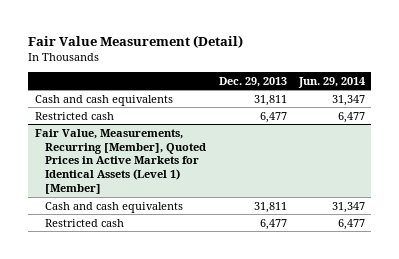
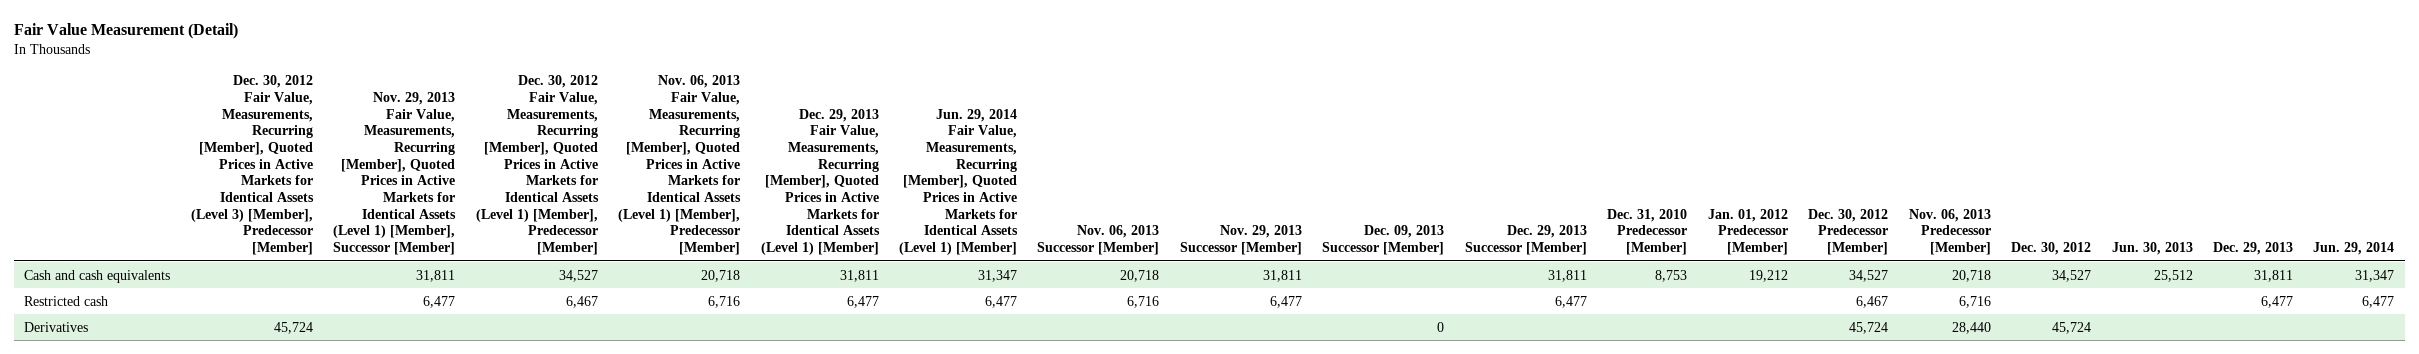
none -> [190,75,314,255] Dec. 30, 2012 Fair Value, Measurements, Recurring [Member], Quoted Prices in Active Markets for Identical Assets (Level 3) [Member], Predecessor [Member]
none -> [333,92,457,255] Nov. 29, 2013 Fair Value, Measurements, Recurring [Member], Quoted Prices in Active Markets for Identical Assets (Level 1) [Member], Successor [Member]
none -> [475,75,599,255] Dec. 30, 2012 Fair Value, Measurements, Recurring [Member], Quoted Prices in Active Markets for Identical Assets (Level 1) [Member], Predecessor [Member]
none -> [618,75,742,255] Nov. 06, 2013 Fair Value, Measurements, Recurring [Member], Quoted Prices in Active Markets for Identical Assets (Level 1) [Member], Predecessor [Member]
none -> [760,108,880,255] Dec. 29, 2013 Fair Value, Measurements, Recurring [Member], Quoted Prices in Active Markets for Identical Assets (Level 1) [Member]
none -> [899,108,1019,255] Jun. 29, 2014 Fair Value, Measurements, Recurring [Member], Quoted Prices in Active Markets for Identical Assets (Level 1) [Member]
none -> [1037,225,1160,255] Nov. 06, 2013 Successor [Member]
none -> [1179,225,1302,255] Nov. 29, 2013 Successor [Member]
none -> [1322,225,1445,255] Dec. 09, 2013 Successor [Member]
none -> [1464,225,1587,255] Dec. 29, 2013 Successor [Member]
none -> [1607,208,1688,255] Dec. 31, 2010 Predecessor [Member]
none -> [1707,208,1788,255] Jan. 01, 2012 Predecessor [Member]
none -> [1808,208,1889,255] Dec. 30, 2012 Predecessor [Member]
none -> [1908,208,1991,255] Nov. 06, 2013 Predecessor [Member]
none -> [2011,241,2092,255] Dec. 30, 2012
none -> [2111,241,2193,255] Jun. 30, 2013
[34,128,207,195] Fair Value, Measurements, Recurring [Member], Quoted Prices in Active Markets for Identical Assets (Level 1) [Member] -> none
[45,201,184,213] Cash and cash equivalents -> none
[45,218,125,227] Restricted cash -> none
none -> [24,321,89,332] Derivatives

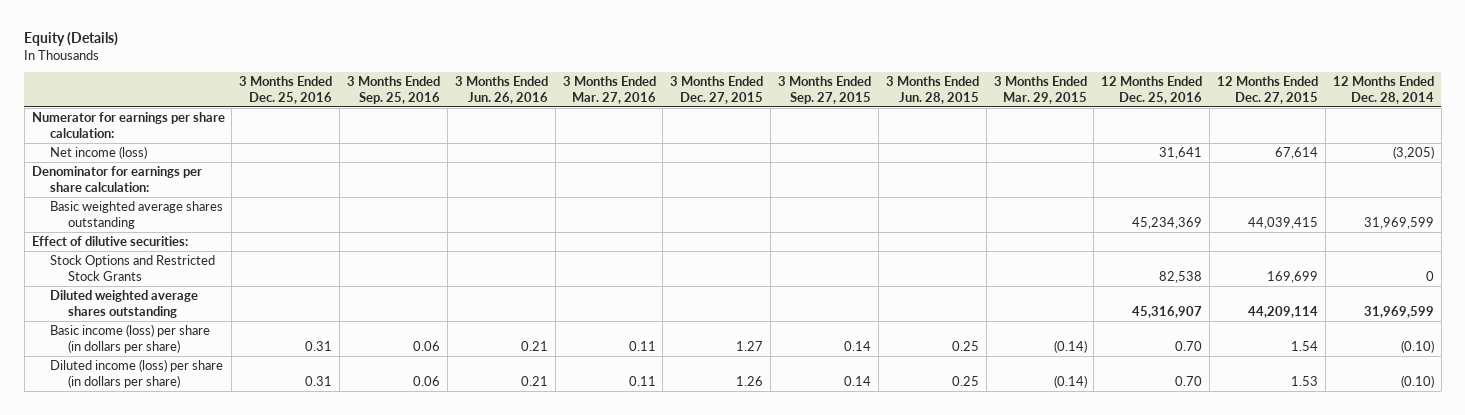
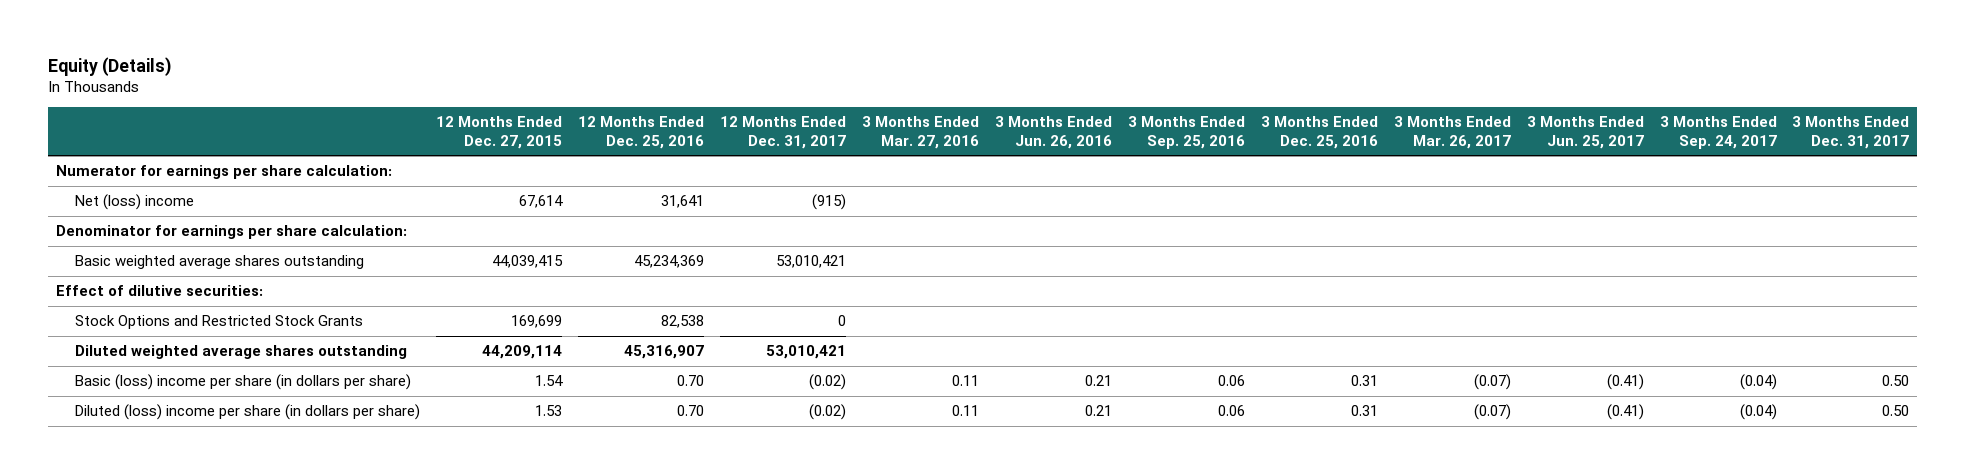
[670,76,764,104] 3 Months Ended Dec. 27, 2015 -> none
[778,76,872,104] 3 Months Ended Sep. 27, 2015 -> none
[885,76,979,104] 3 Months Ended Jun. 28, 2015 -> none
[993,76,1087,104] 3 Months Ended Mar. 29, 2015 -> none
[1332,76,1434,104] 12 Months Ended Dec. 28, 2014 -> none
none -> [720,116,847,149] 12 Months Ended Dec. 31, 2017
none -> [1393,116,1511,149] 3 Months Ended Mar. 26, 2017
none -> [1526,116,1644,149] 3 Months Ended Jun. 25, 2017
none -> [1659,116,1777,149] 3 Months Ended Sep. 24, 2017
none -> [1792,116,1910,149] 3 Months Ended Dec. 31, 2017
[49,145,147,159] Net income (loss) -> [75,194,195,211] Net (loss) income
[49,323,210,353] Basic income (loss) per share (in dollars per share) -> [75,374,412,391] Basic (loss) income per share (in dollars per share)
[49,358,223,388] Diluted income (loss) per share (in dollars per share) -> [75,404,421,421] Diluted (loss) income per share (in dollars per share)

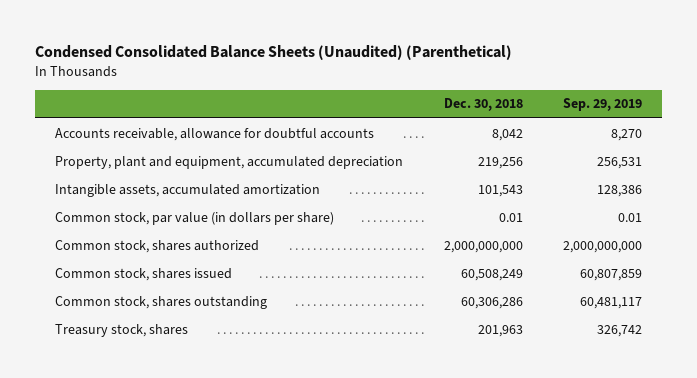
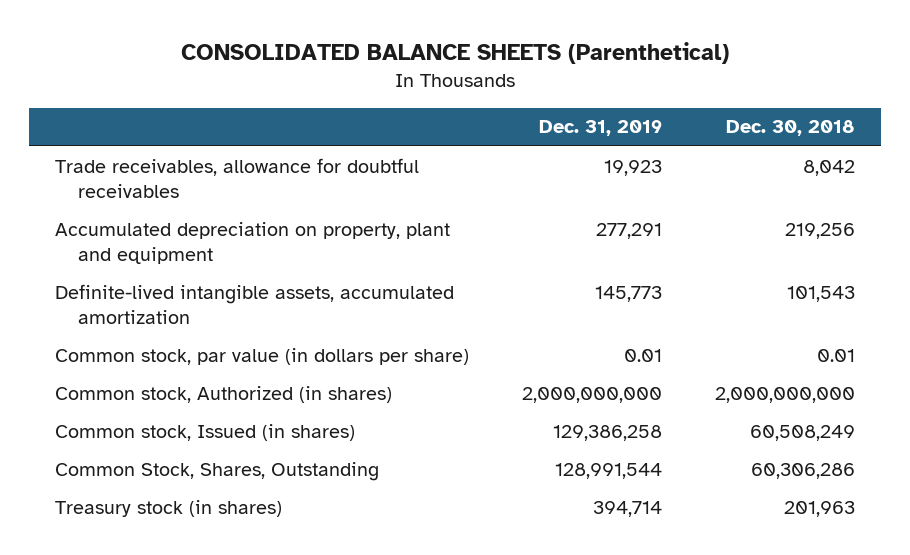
[35,45,513,61] Condensed Consolidated Balance Sheets (Unaudited) (Parenthetical) -> [180,42,729,65] CONSOLIDATED BALANCE SHEETS (Parenthetical)
[562,98,642,112] Sep. 29, 2019 -> none
none -> [538,120,662,137] Dec. 31, 2019
[55,127,375,141] Accounts receivable, allowance for doubtful accounts -> [55,157,420,198] Trade receivables, allowance for doubtful receivables
[55,155,404,169] Property, plant and equipment, accumulated depreciation -> [55,221,451,264] Accumulated depreciation on property, plant and equipment
[55,183,321,197] Intangible assets, accumulated amortization -> [55,283,455,324] Definite-lived intangible assets, accumulated amortization
[55,239,260,253] Common stock, shares authorized -> [55,385,393,403] Common stock, Authorized (in shares)
[55,267,233,281] Common stock, shares issued -> [55,423,356,441] Common stock, Issued (in shares)
[55,295,268,309] Common stock, shares outstanding -> [55,461,380,481] Common Stock, Shares, Outstanding
[55,323,189,337] Treasury stock, shares -> [55,499,283,517] Treasury stock (in shares)

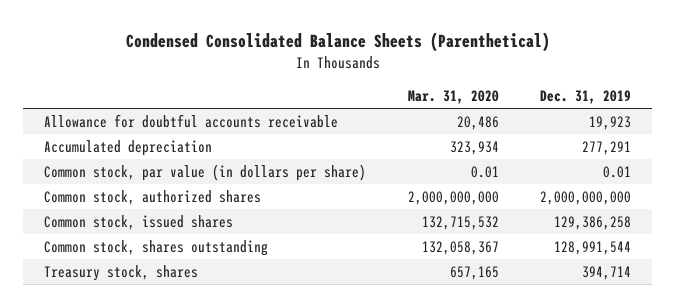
[180,42,729,65] CONSOLIDATED BALANCE SHEETS (Parenthetical) -> [125,32,550,53] Condensed Consolidated Balance Sheets (Parenthetical)
[725,120,855,137] Dec. 30, 2018 -> none
none -> [407,89,499,104] Mar. 31, 2020
[55,283,455,324] Definite-lived intangible assets, accumulated amortization -> none
[55,157,420,198] Trade receivables, allowance for doubtful receivables -> [44,114,339,129] Allowance for doubtful accounts receivable
[55,221,451,264] Accumulated depreciation on property, plant and equipment -> [44,140,213,157] Accumulated depreciation
[55,385,393,403] Common stock, Authorized (in shares) -> [44,190,262,206] Common stock, authorized shares
[55,423,356,441] Common stock, Issued (in shares) -> [44,215,234,231] Common stock, issued shares
[55,461,380,481] Common Stock, Shares, Outstanding -> [44,240,269,257] Common stock, shares outstanding
[55,499,283,517] Treasury stock (in shares) -> [44,265,199,282] Treasury stock, shares

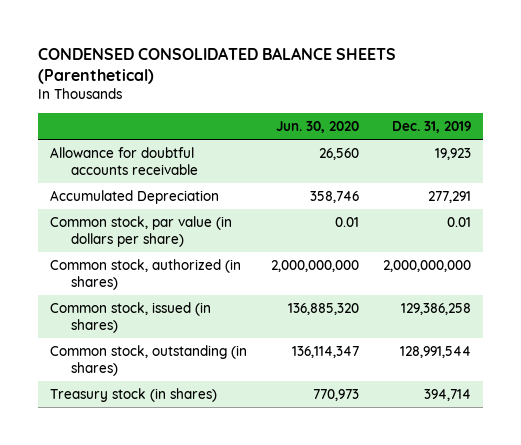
[125,32,550,53] Condensed Consolidated Balance Sheets (Parenthetical) -> [38,46,397,84] CONDENSED CONSOLIDATED BALANCE SHEETS (Parenthetical)
[407,89,499,104] Mar. 31, 2020 -> none
none -> [276,121,360,134] Jun. 30, 2020
[44,140,213,157] Accumulated depreciation -> [50,189,220,204] Accumulated Depreciation
[44,190,262,206] Common stock, authorized shares -> [50,258,242,291] Common stock, authorized (in shares)
[44,215,234,231] Common stock, issued shares -> [50,301,212,334] Common stock, issued (in shares)
[44,240,269,257] Common stock, shares outstanding -> [50,344,248,377] Common stock, outstanding (in shares)
[44,265,199,282] Treasury stock, shares -> [50,387,218,402] Treasury stock (in shares)

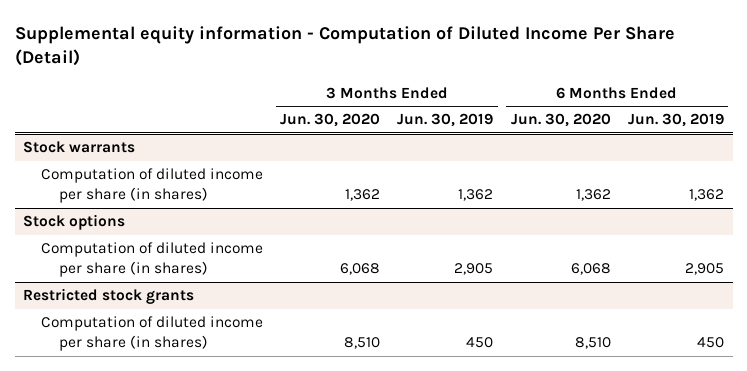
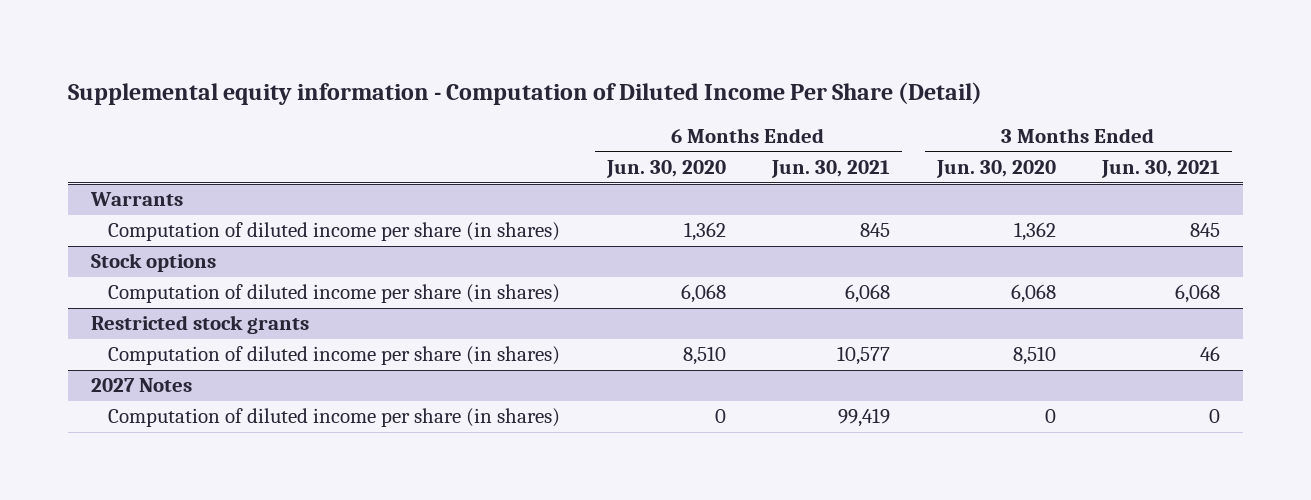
[397,113,494,128] Jun. 30, 2019 -> none
[627,113,724,128] Jun. 30, 2019 -> none
none -> [771,160,891,179] Jun. 30, 2021
none -> [1100,160,1220,179] Jun. 30, 2021
[23,141,136,154] Stock warrants -> [90,192,184,207] Warrants
none -> [91,378,193,393] 2027 Notes
none -> [108,408,561,428] Computation of diluted income per share (in shares)

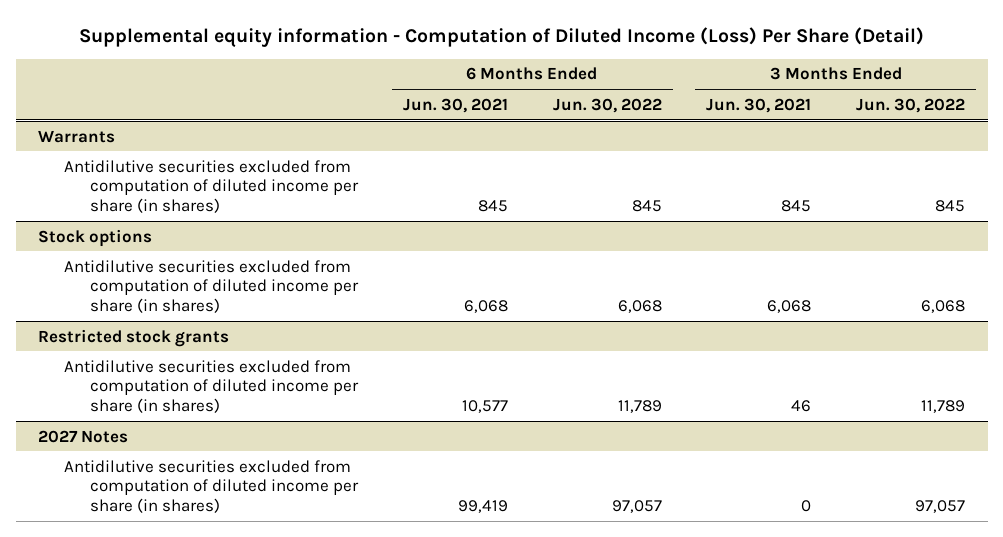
[68,82,983,106] Supplemental equity information - Computation of Diluted Income Per Share (Detail) -> [78,26,924,47] Supplemental equity information - Computation of Diluted Income (Loss) Per Share (Detail)
[605,160,726,179] Jun. 30, 2020 -> none
[935,160,1056,179] Jun. 30, 2020 -> none
none -> [552,97,662,113] Jun. 30, 2022
none -> [856,97,966,113] Jun. 30, 2022
[108,222,561,242] Computation of diluted income per share (in shares) -> [63,159,359,214] Antidilutive securities excluded from computation of diluted income per share (in shares)
[108,284,561,304] Computation of diluted income per share (in shares) -> [63,259,359,314] Antidilutive securities excluded from computation of diluted income per share (in shares)
[108,346,561,366] Computation of diluted income per share (in shares) -> [63,359,359,414] Antidilutive securities excluded from computation of diluted income per share (in shares)
[108,408,561,428] Computation of diluted income per share (in shares) -> [63,459,359,514] Antidilutive securities excluded from computation of diluted income per share (in shares)

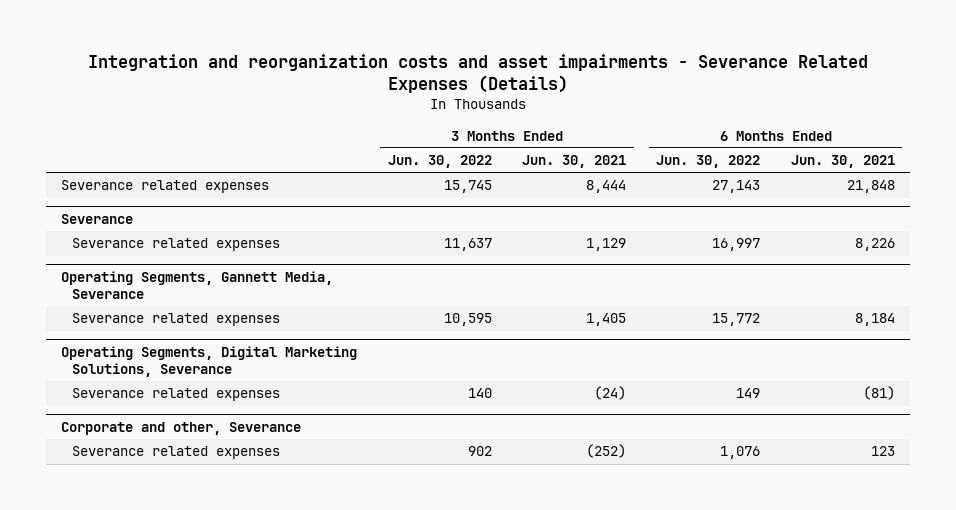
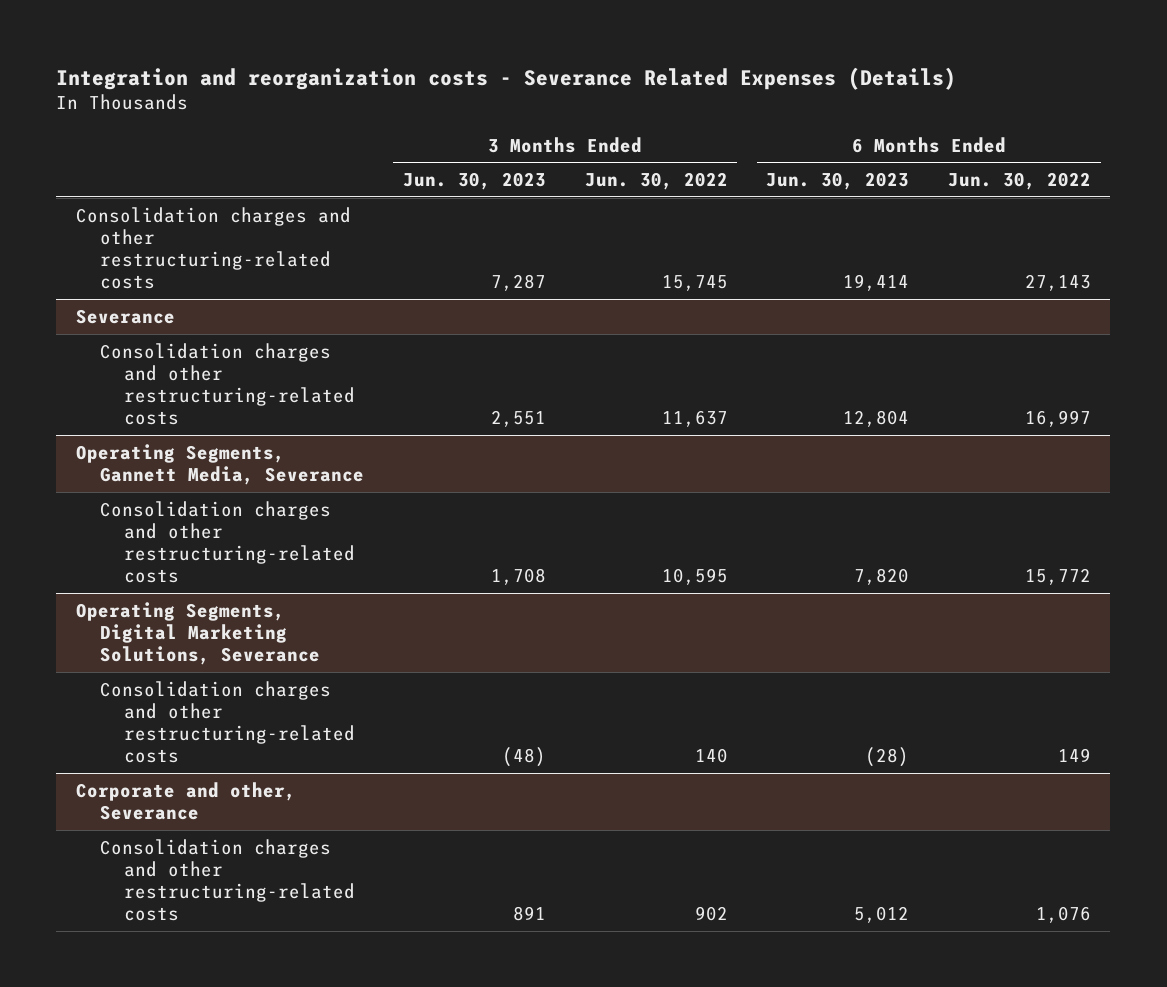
[88,54,869,94] Integration and reorganization costs and asset impairments - Severance Related Expenses (Details) -> [56,66,957,90] Integration and reorganization costs - Severance Related Expenses (Details)
[522,155,627,169] Jun. 30, 2021 -> none
[790,155,895,169] Jun. 30, 2021 -> none
none -> [402,172,546,191] Jun. 30, 2023
none -> [766,172,910,191] Jun. 30, 2023
[61,180,270,194] Severance related expenses -> [75,206,351,290] Consolidation charges and other restructuring-related costs
[71,238,280,252] Severance related expenses -> [99,342,356,426] Consolidation charges and other restructuring-related costs
[71,313,280,327] Severance related expenses -> [99,500,356,584] Consolidation charges and other restructuring-related costs
[71,388,280,402] Severance related expenses -> [99,680,356,764] Consolidation charges and other restructuring-related costs
[71,446,280,460] Severance related expenses -> [99,838,356,922] Consolidation charges and other restructuring-related costs

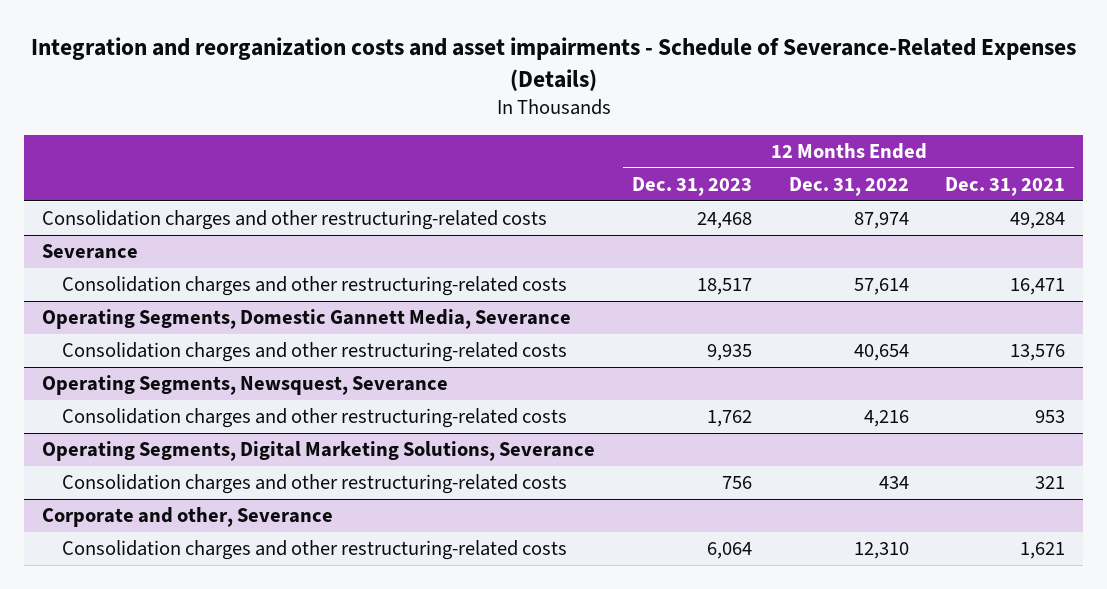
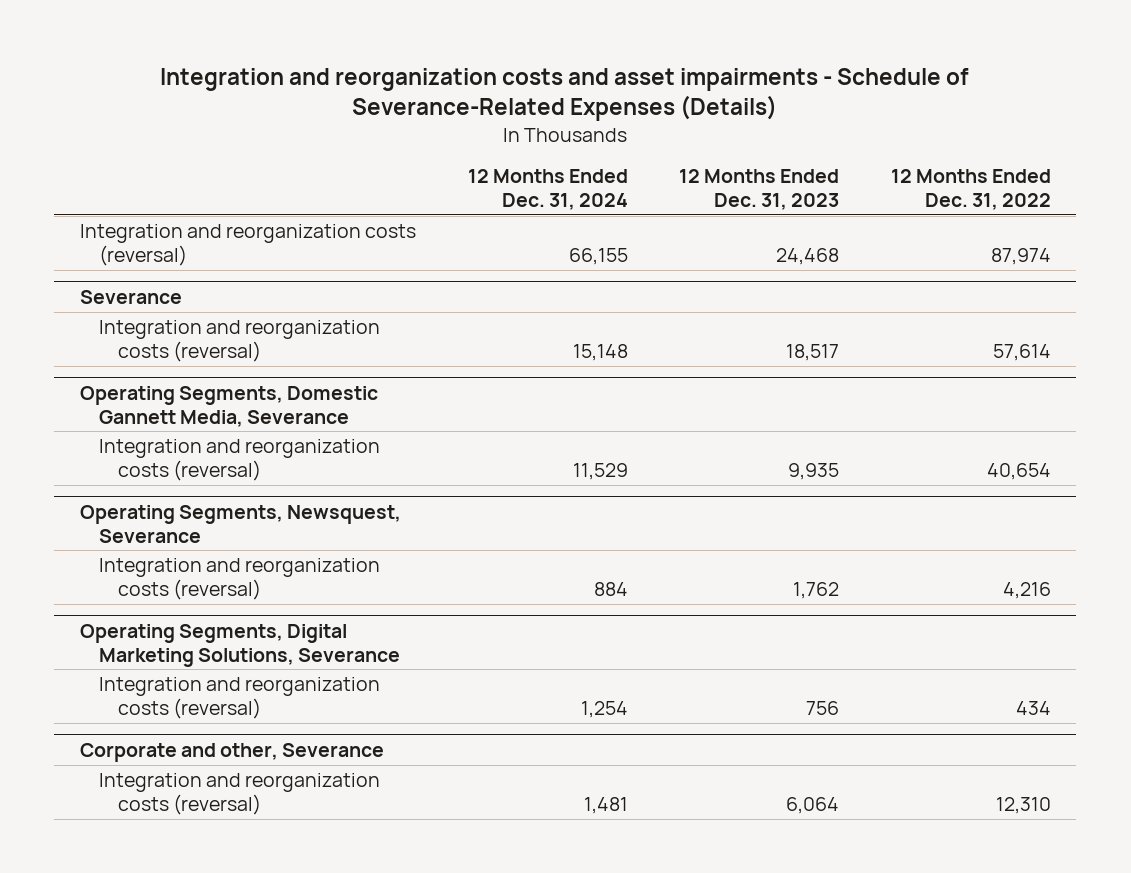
[945,176,1066,196] Dec. 31, 2021 -> none
none -> [467,169,628,210] 12 Months Ended Dec. 31, 2024
[42,210,548,231] Consolidation charges and other restructuring-related costs -> [80,224,417,266] Integration and reorganization costs (reversal)
[62,276,568,297] Consolidation charges and other restructuring-related costs -> [99,320,381,362] Integration and reorganization costs (reversal)
[62,342,568,363] Consolidation charges and other restructuring-related costs -> [99,439,381,481] Integration and reorganization costs (reversal)
[62,408,568,429] Consolidation charges and other restructuring-related costs -> [99,558,381,600] Integration and reorganization costs (reversal)
[62,474,568,495] Consolidation charges and other restructuring-related costs -> [99,677,381,719] Integration and reorganization costs (reversal)
[62,540,568,561] Consolidation charges and other restructuring-related costs -> [99,773,381,815] Integration and reorganization costs (reversal)

